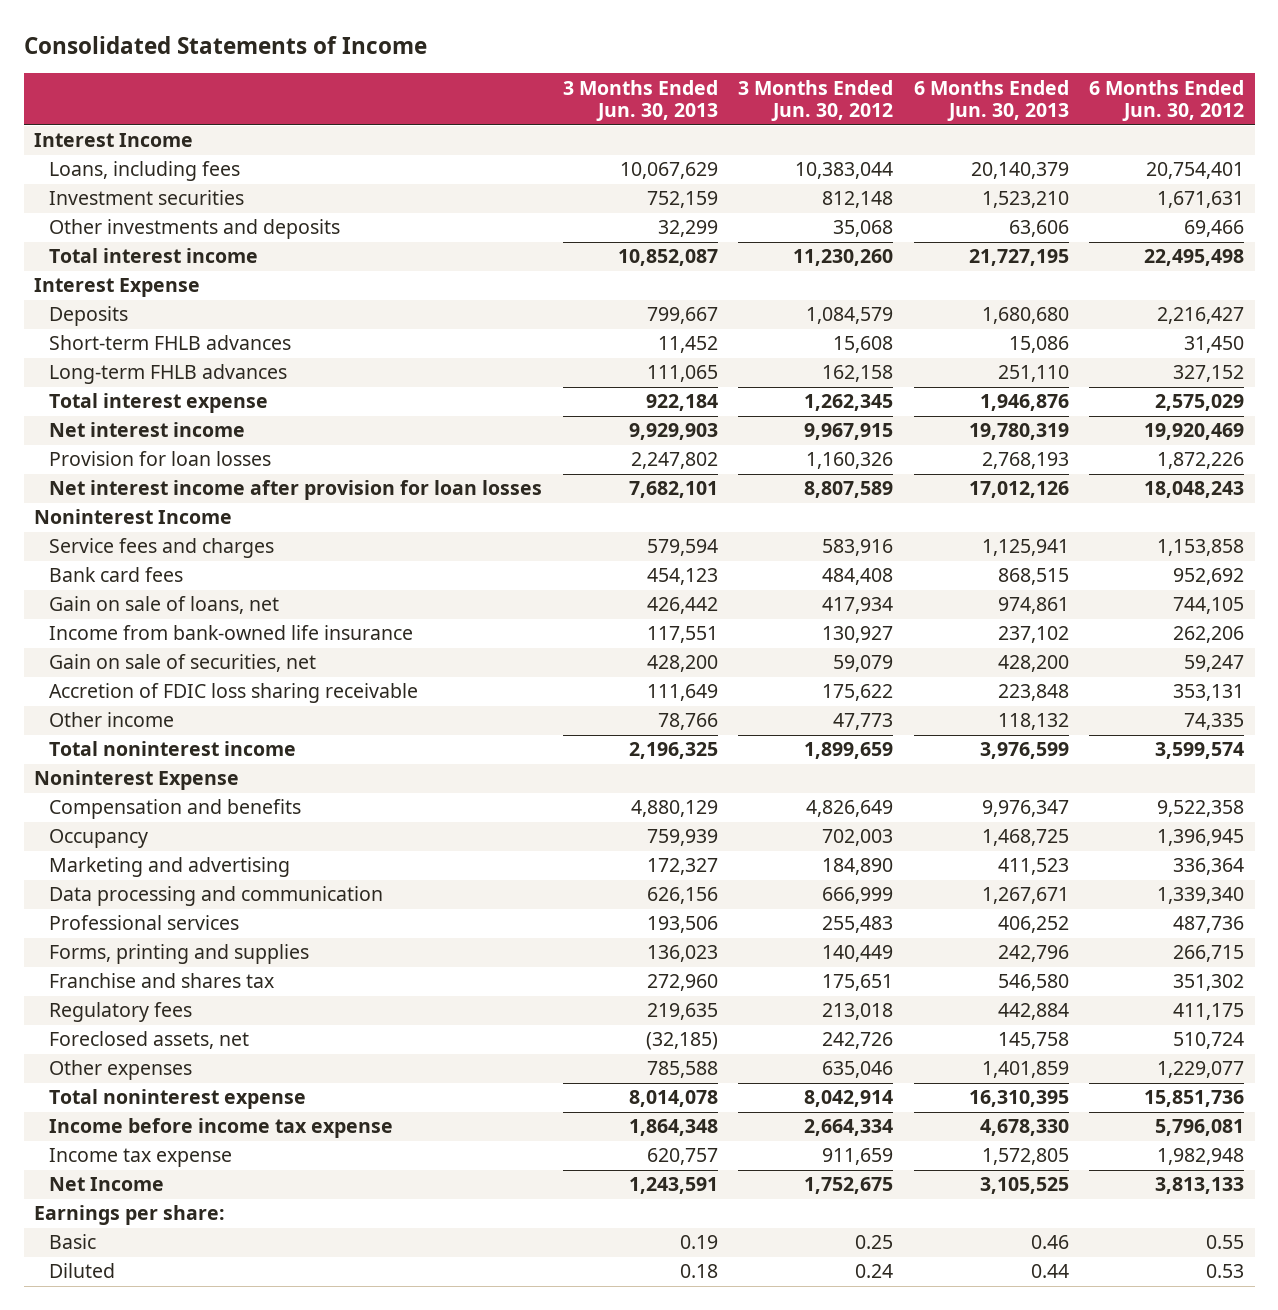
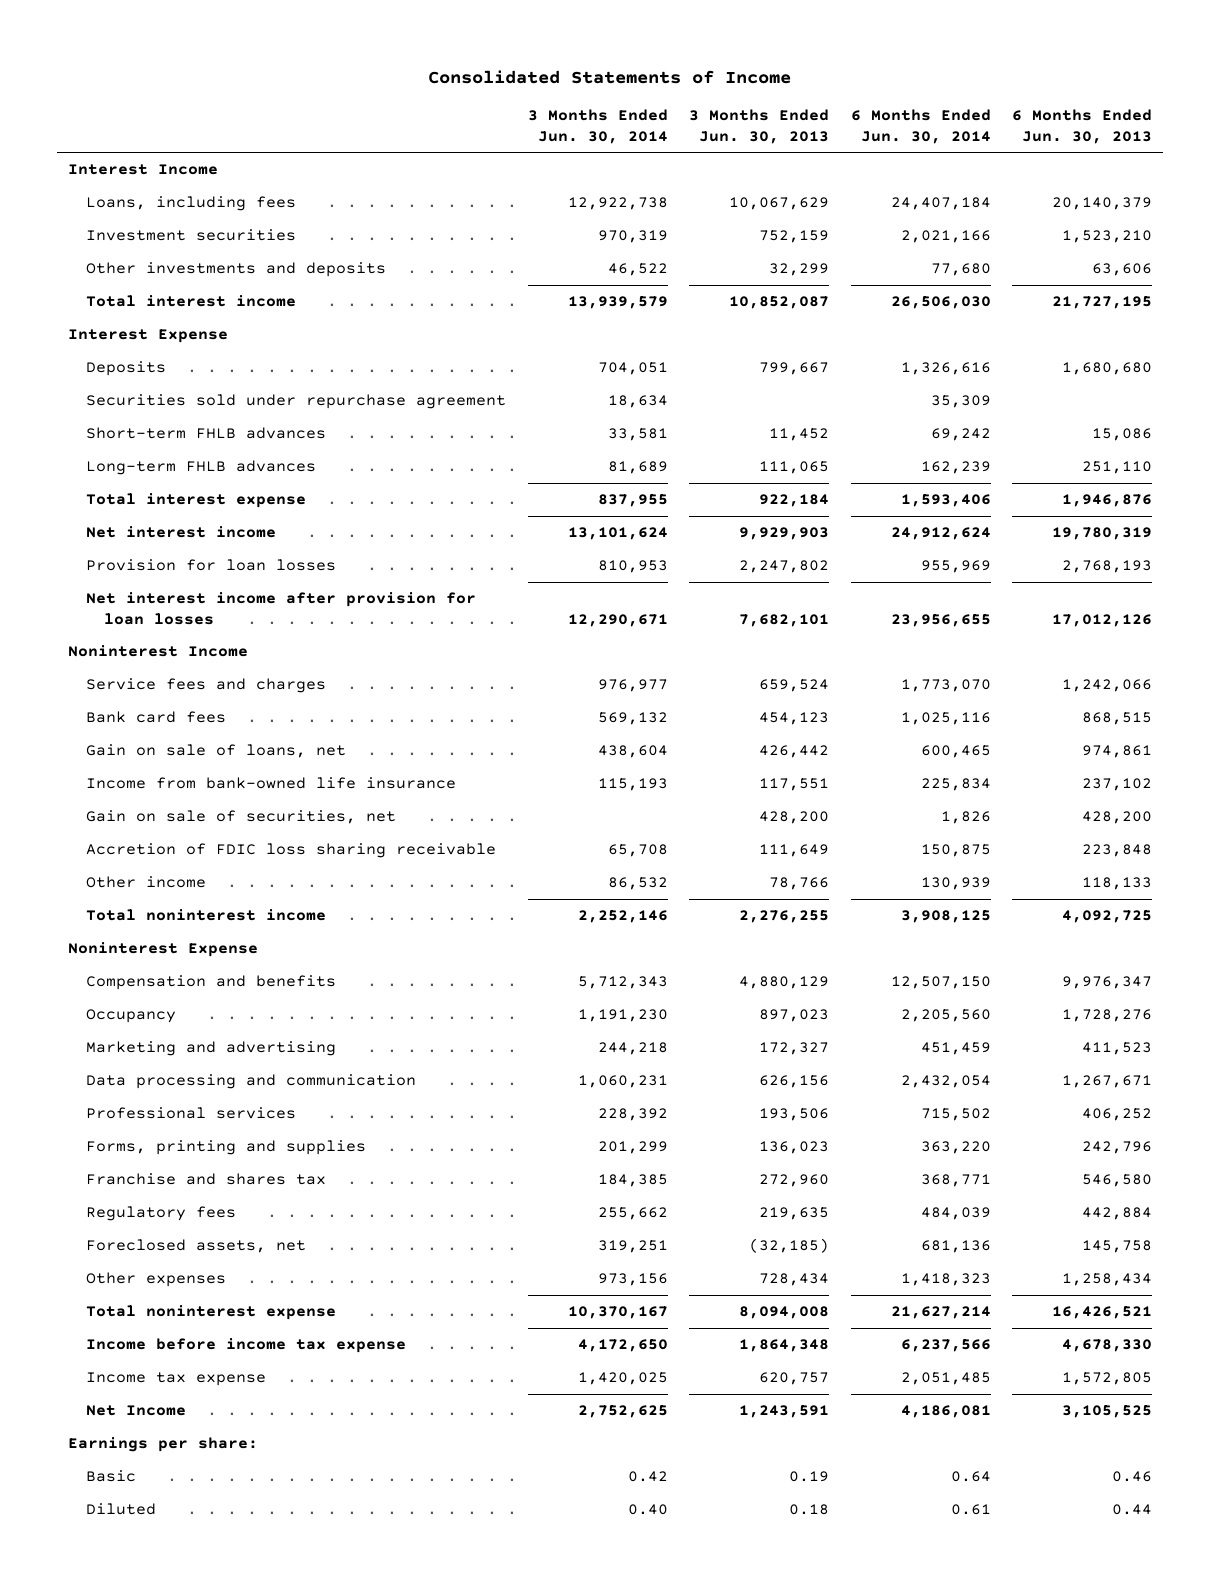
[738,79,894,122] 3 Months Ended Jun. 30, 2012 -> none
[1089,79,1245,122] 6 Months Ended Jun. 30, 2012 -> none
none -> [527,109,668,144] 3 Months Ended Jun. 30, 2014
none -> [850,109,991,144] 6 Months Ended Jun. 30, 2014
none -> [86,394,507,410] Securities sold under repurchase agreement
[646,539,718,557] 579,594 -> [759,679,830,693] 659,524
[981,539,1069,557] 1,125,941 -> [1062,679,1153,693] 1,242,066
[997,713,1069,731] 118,132 -> [1082,877,1153,891] 118,133
[628,742,718,760] 2,196,325 -> [739,910,830,924] 2,276,255
[979,742,1069,760] 3,976,599 -> [1062,910,1153,924] 4,092,725
[646,829,718,847] 759,939 -> [759,1009,830,1023] 897,023
[981,829,1069,847] 1,468,725 -> [1062,1009,1153,1023] 1,728,276
[646,1061,718,1079] 785,588 -> [759,1273,830,1287] 728,434
[981,1061,1069,1079] 1,401,859 -> [1062,1273,1153,1287] 1,258,434
[628,1090,718,1108] 8,014,078 -> [739,1306,830,1320] 8,094,008
[968,1090,1069,1108] 16,310,395 -> [1052,1306,1153,1320] 16,426,521

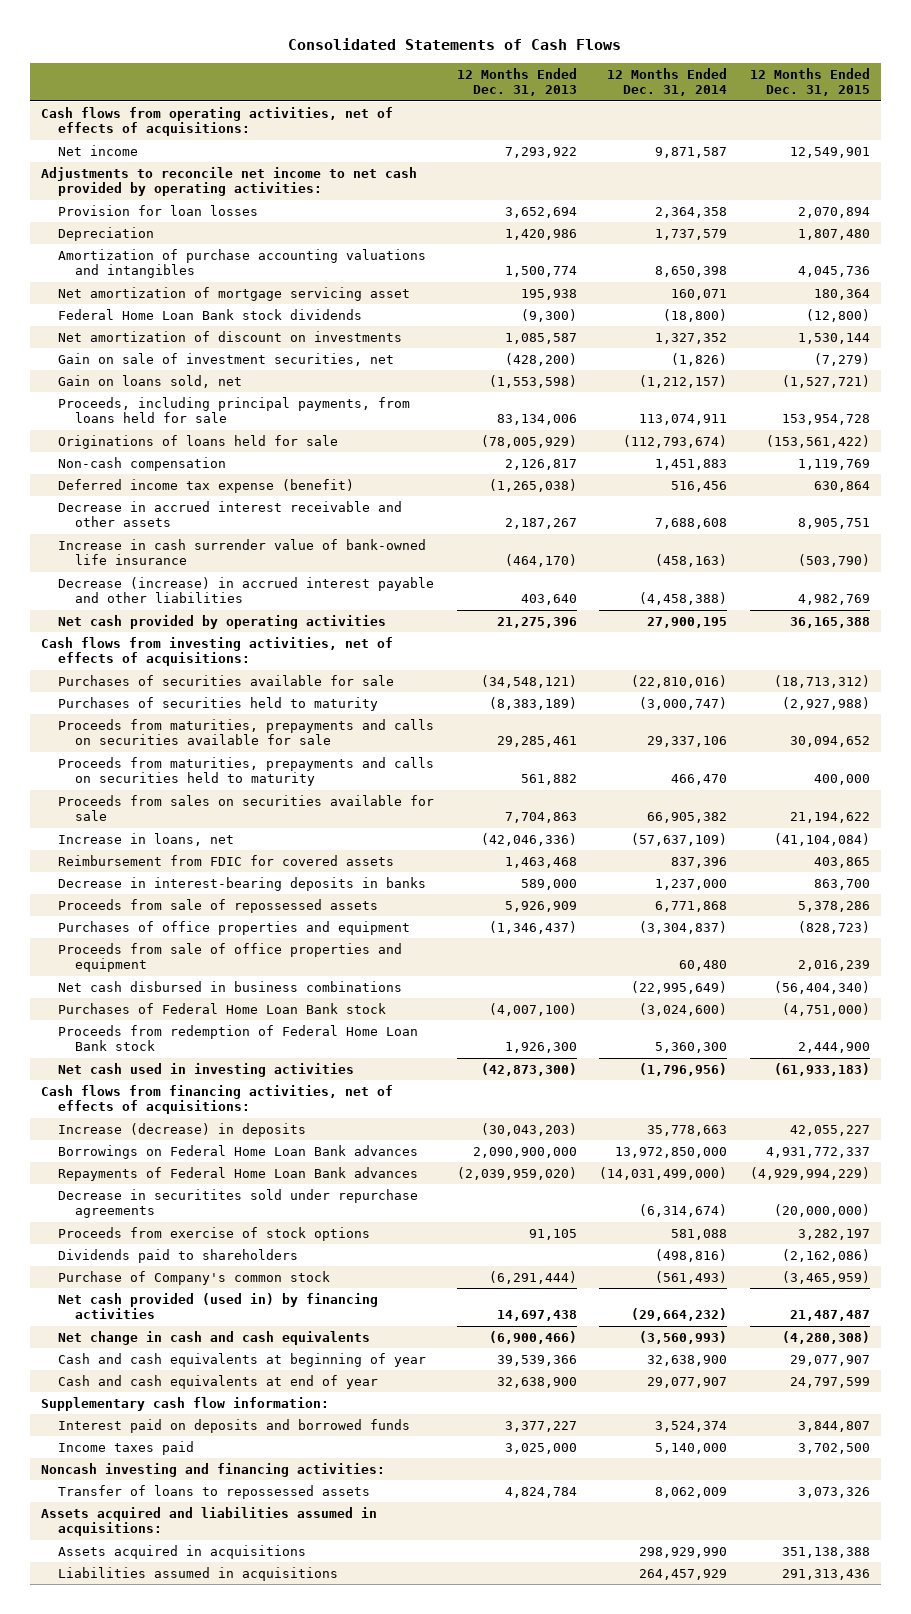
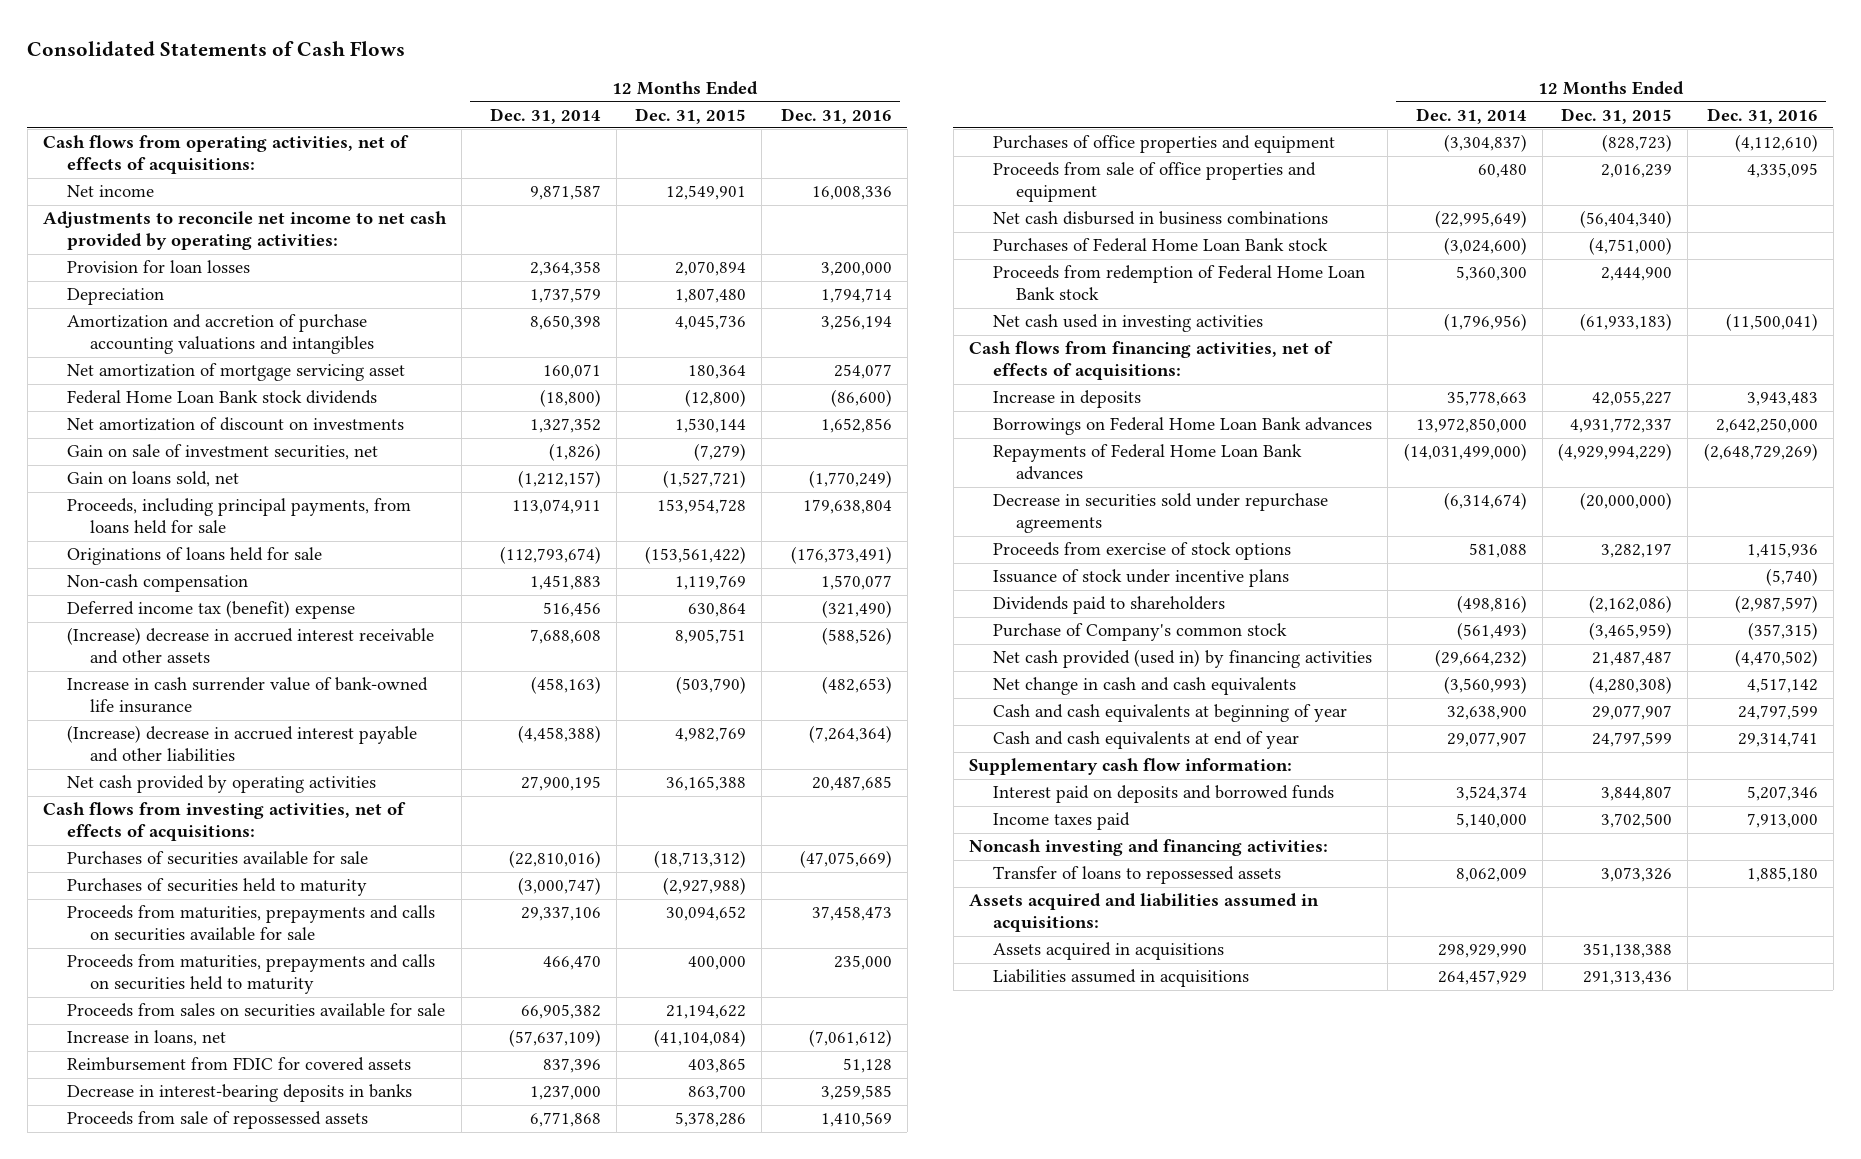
[456,67,577,97] 12 Months Ended Dec. 31, 2013 -> none
none -> [780,107,892,124] Dec. 31, 2016
[58,248,427,279] Amortization of purchase accounting valuations and intangibles -> [66,314,374,355] Amortization and accretion of purchase accounting valuations and intangibles
[58,478,355,493] Deferred income tax expense (benefit) -> [66,600,355,620] Deferred income tax (benefit) expense
[58,500,403,528] Decrease in accrued interest receivable and other assets -> [66,627,434,665] (Increase) decrease in accrued interest receivable and other assets
[58,576,435,604] Decrease (increase) in accrued interest payable and other liabilities -> [66,725,417,763] (Increase) decrease in accrued interest payable and other liabilities
[58,1122,307,1137] Increase (decrease) in deposits -> [992,390,1141,409] Increase in deposits
[58,1188,419,1219] Decrease in securitites sold under repurchase agreements -> [992,493,1328,534] Decrease in securities sold under repurchase agreements
none -> [992,569,1289,588] Issuance of stock under incentive plans

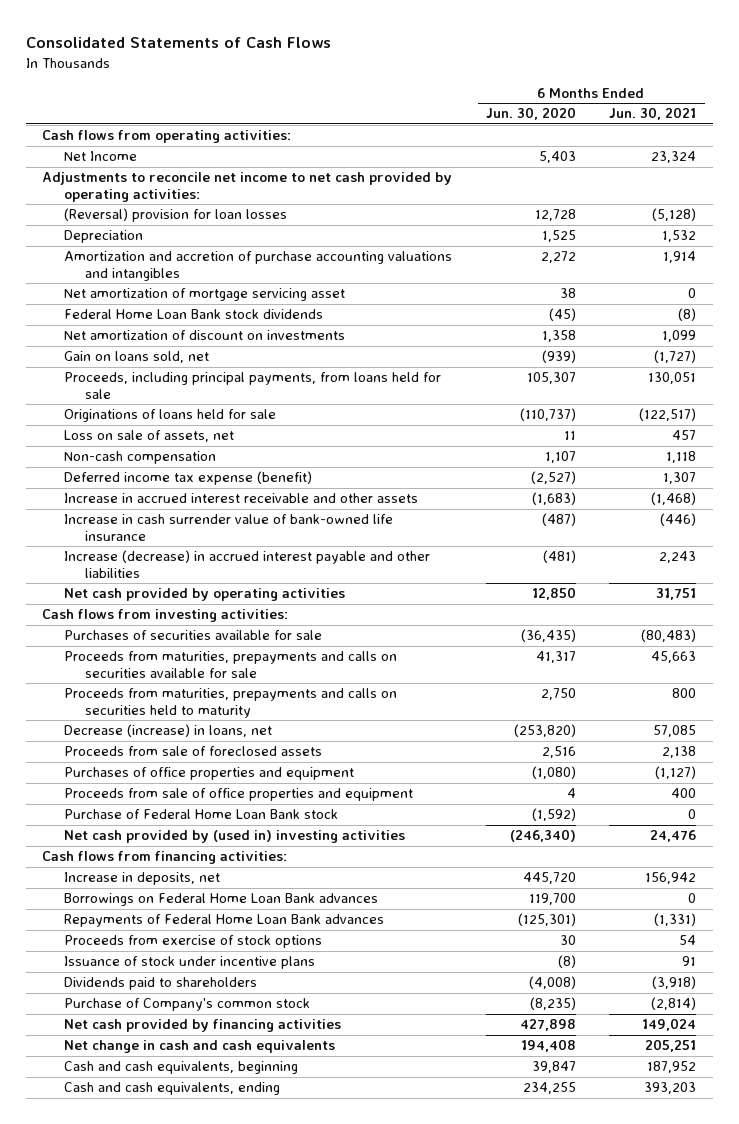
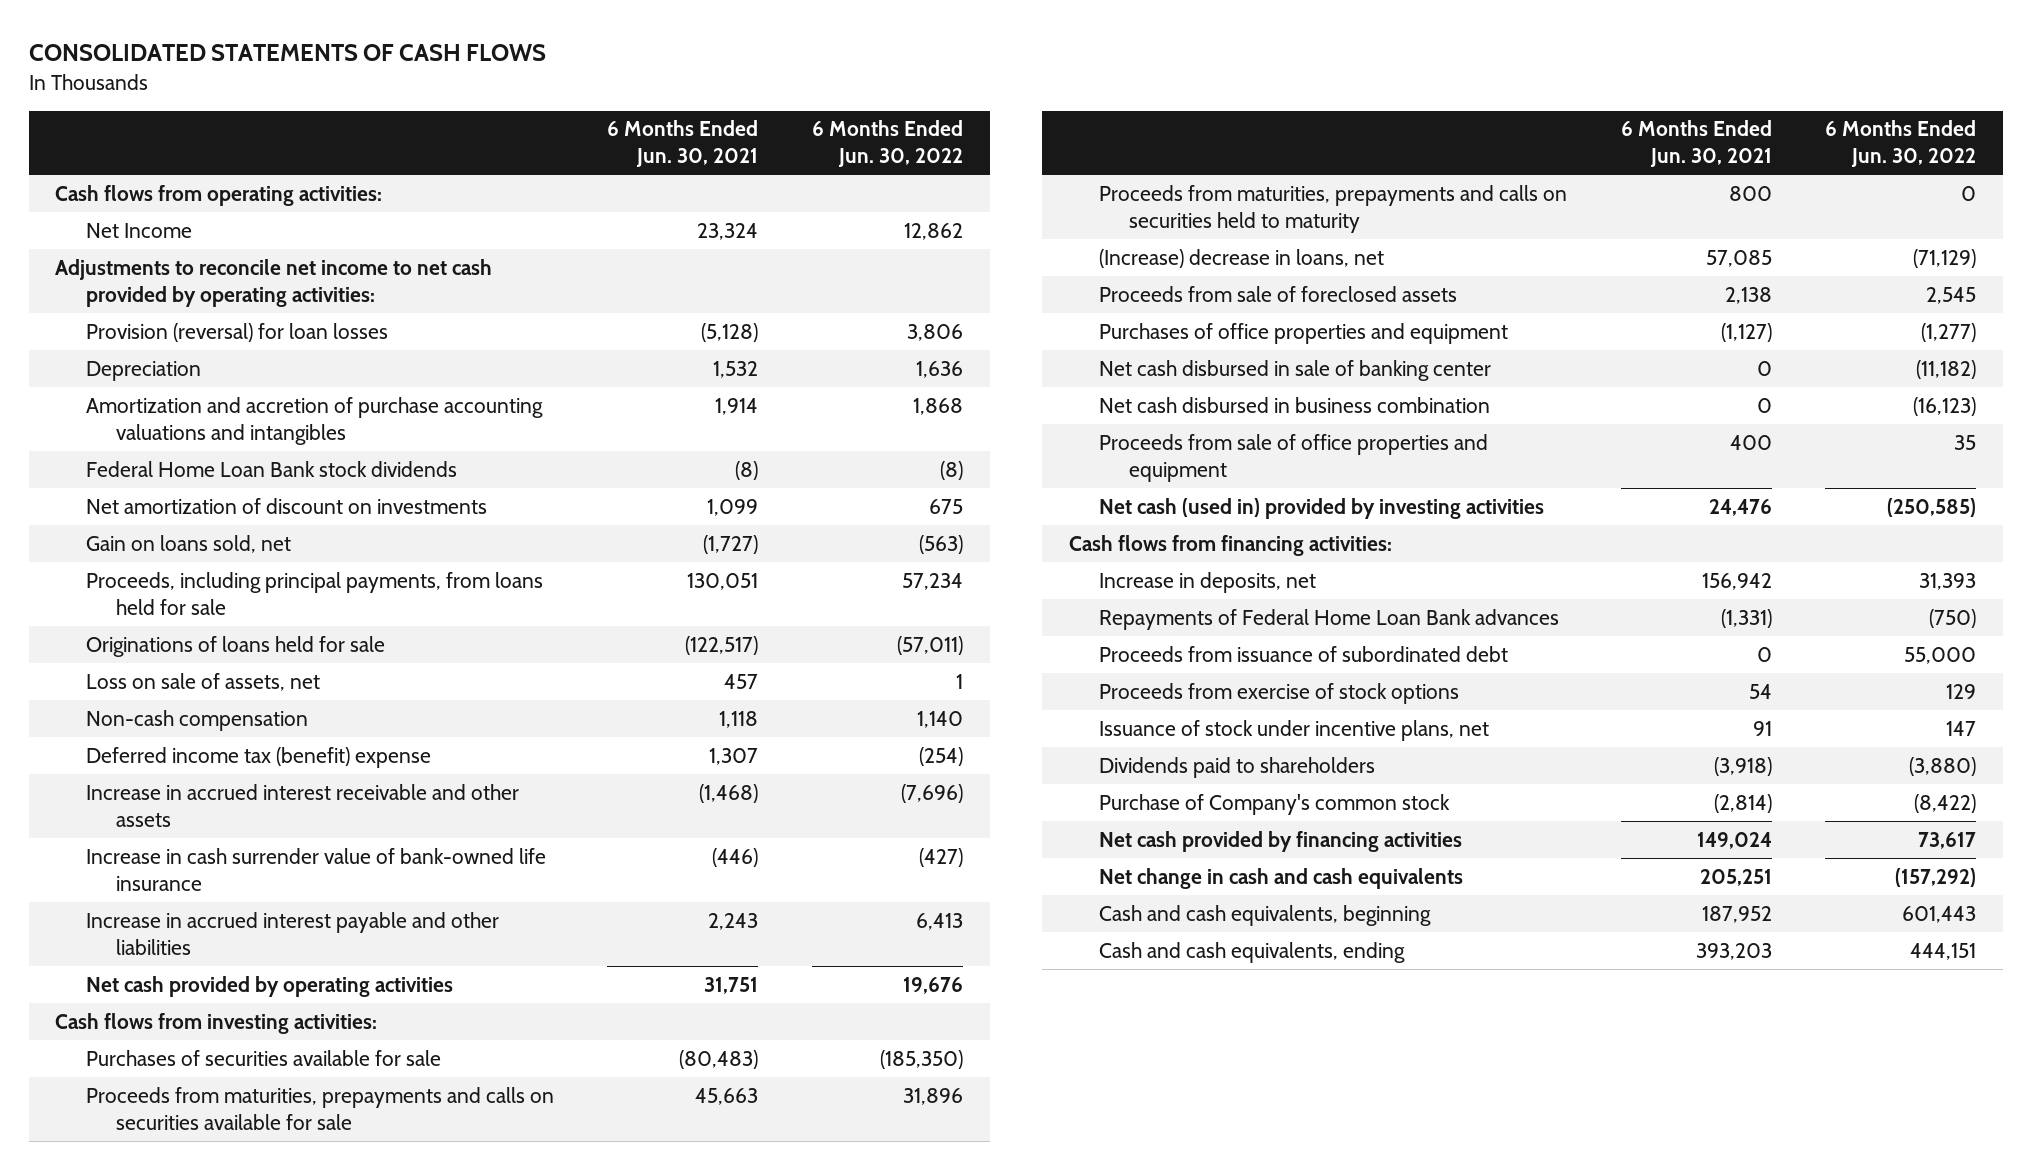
[25,37,331,49] Consolidated Statements of Cash Flows -> [28,44,546,62] CONSOLIDATED STATEMENTS OF CASH FLOWS
[485,107,576,121] Jun. 30, 2020 -> none
none -> [811,120,963,168] 6 Months Ended Jun. 30, 2022
[63,208,287,223] (Reversal) provision for loan losses -> [85,322,388,342] Provision (reversal) for loan losses
[63,288,345,302] Net amortization of mortgage servicing asset -> none
[63,471,312,486] Deferred income tax expense (benefit) -> [85,746,431,768] Deferred income tax (benefit) expense
[63,550,430,579] Increase (decrease) in accrued interest payable and other liabilities -> [85,911,499,955] Increase in accrued interest payable and other liabilities
[63,724,272,738] Decrease (increase) in loans, net -> [1099,248,1385,268] (Increase) decrease in loans, net
none -> [1099,359,1492,381] Net cash disbursed in sale of banking center
none -> [1099,396,1491,413] Net cash disbursed in business combination
[63,809,338,820] Purchase of Federal Home Loan Bank stock -> none
[63,830,405,844] Net cash provided by (used in) investing activities -> [1099,497,1545,519] Net cash (used in) provided by investing activities
[63,893,378,907] Borrowings on Federal Home Loan Bank advances -> none
none -> [1099,645,1509,662] Proceeds from issuance of subordinated debt
[63,956,315,970] Issuance of stock under incentive plans -> [1099,719,1490,741] Issuance of stock under incentive plans, net

